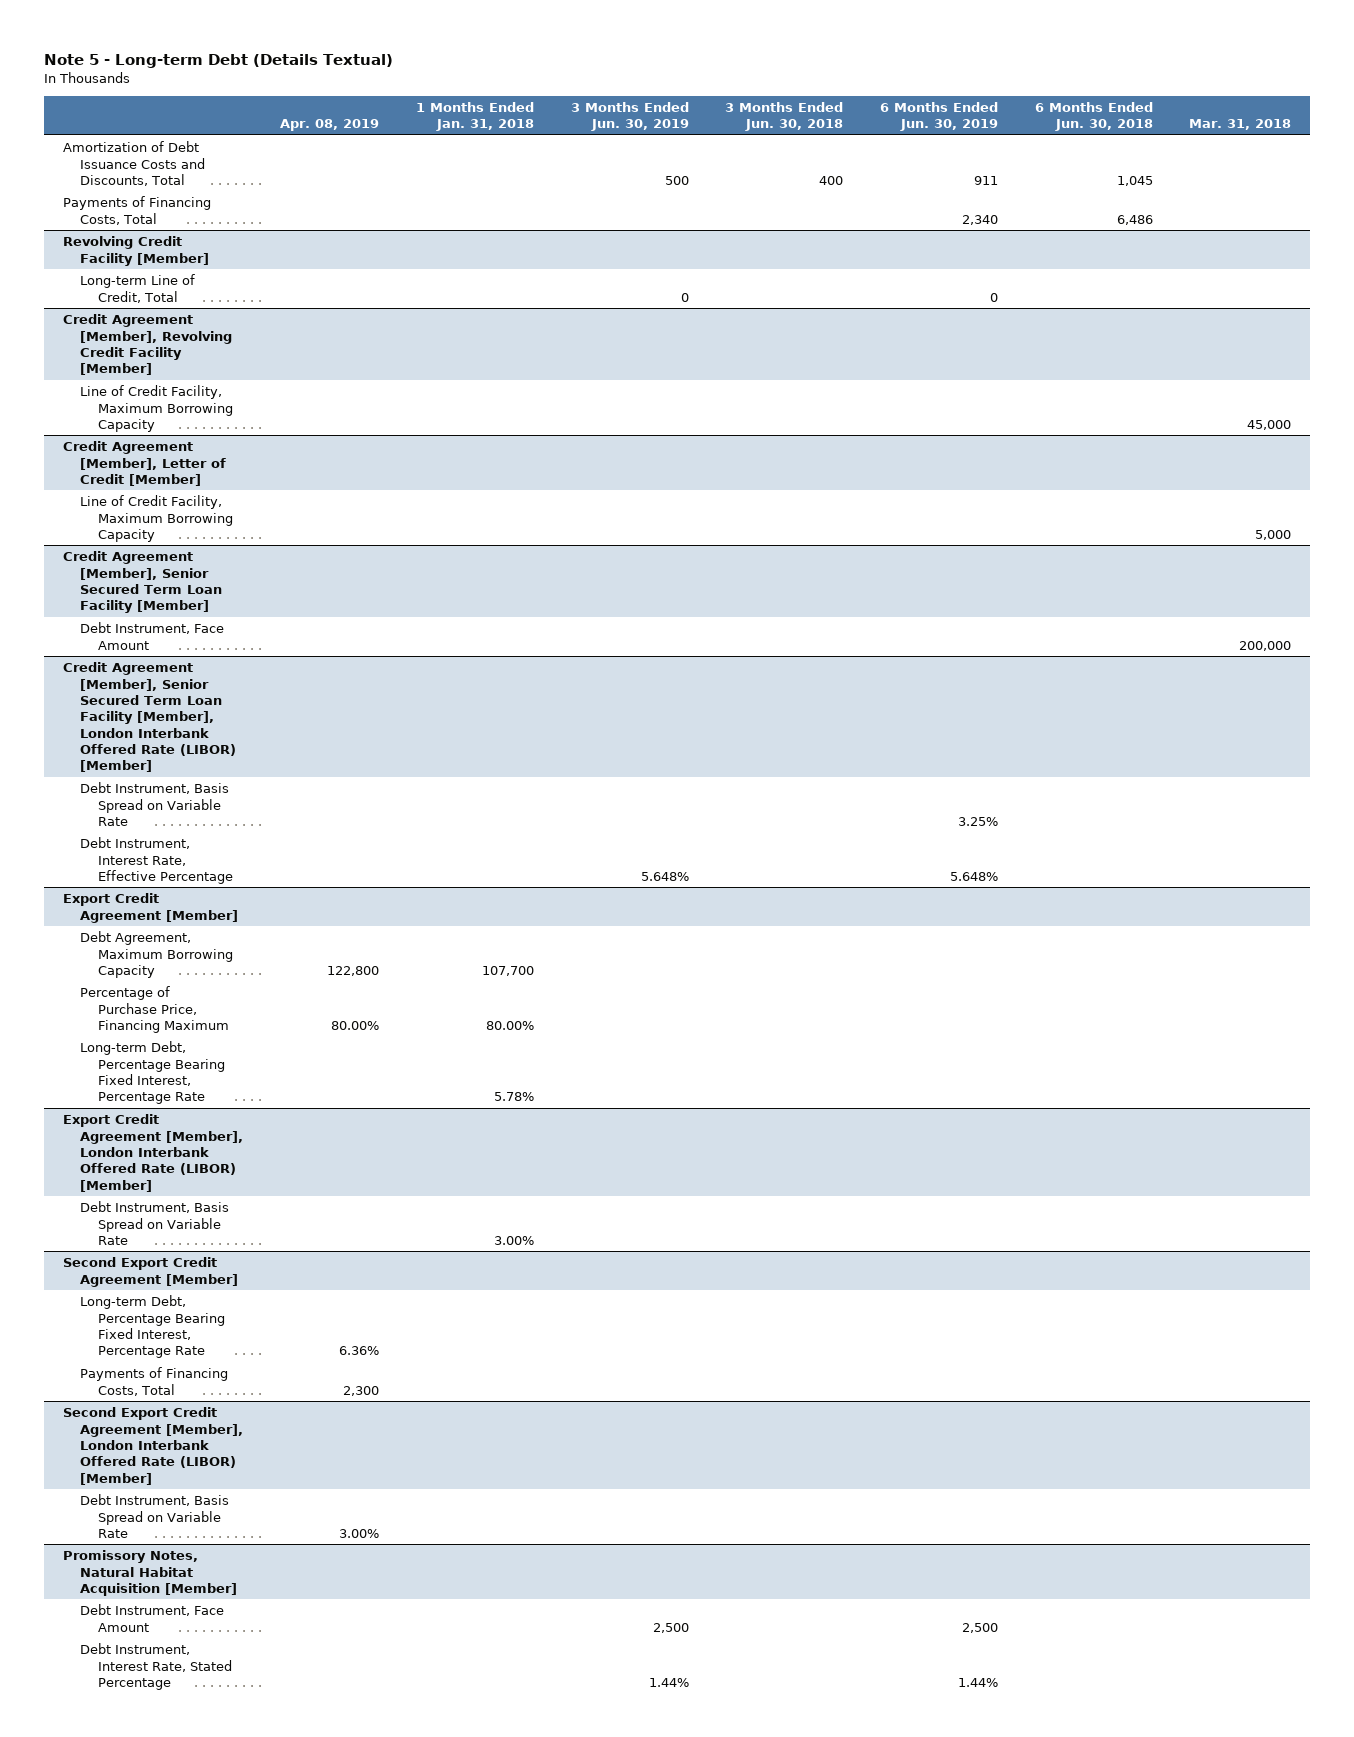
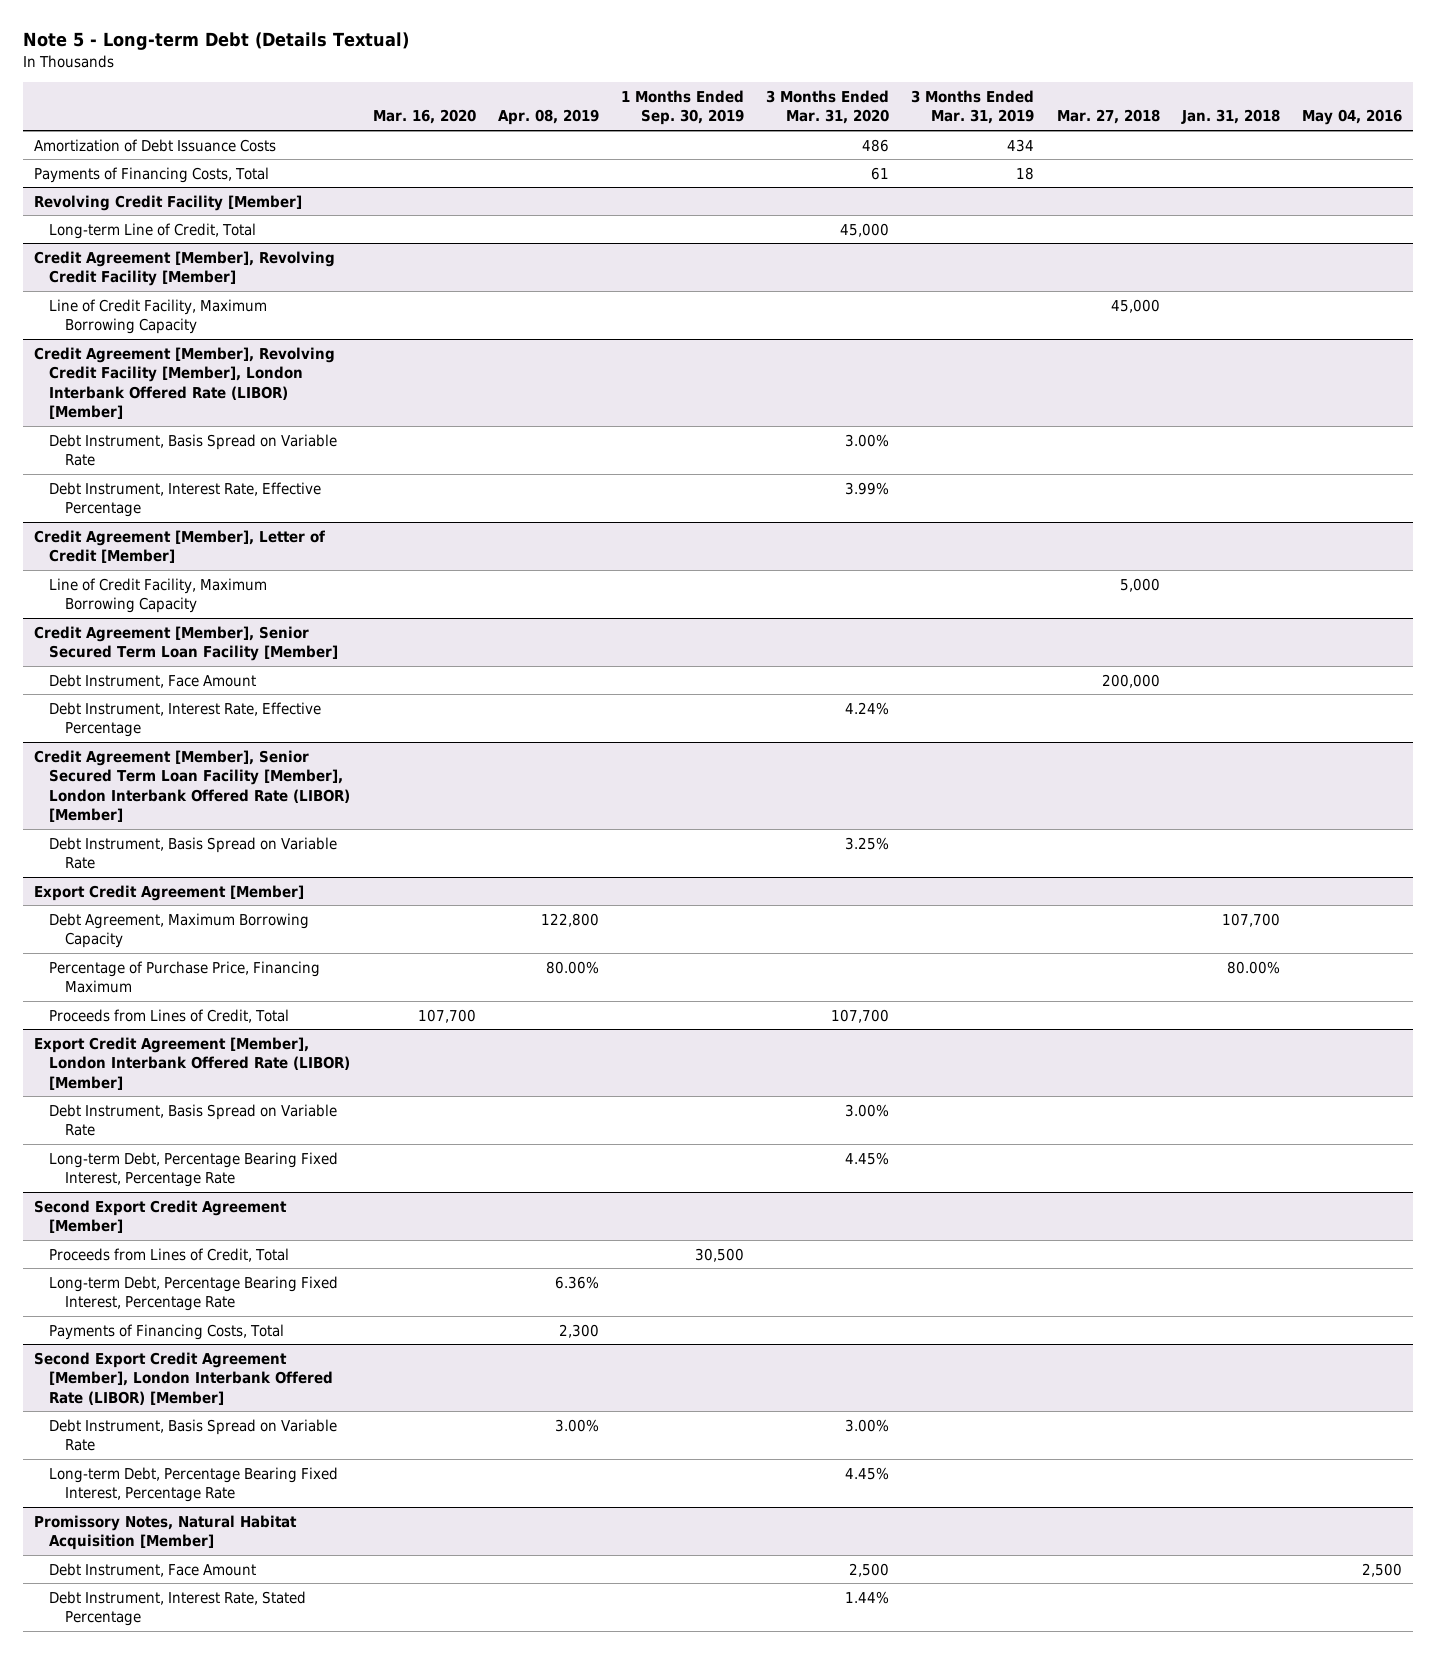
[415,102,534,132] 1 Months Ended Jan. 31, 2018 -> none
[570,102,689,132] 3 Months Ended Jun. 30, 2019 -> none
[725,102,844,132] 3 Months Ended Jun. 30, 2018 -> none
[879,102,998,132] 6 Months Ended Jun. 30, 2019 -> none
[1034,102,1153,132] 6 Months Ended Jun. 30, 2018 -> none
[1189,119,1292,131] Mar. 31, 2018 -> none
none -> [372,109,476,125] Mar. 16, 2020
none -> [620,89,744,126] 1 Months Ended Sep. 30, 2019
none -> [766,89,890,125] 3 Months Ended Mar. 31, 2020
none -> [911,89,1035,125] 3 Months Ended Mar. 31, 2019
none -> [1056,109,1160,125] Mar. 27, 2018
none -> [1180,109,1280,125] Jan. 31, 2018
none -> [1302,109,1403,126] May 04, 2016
[62,141,206,186] Amortization of Debt Issuance Costs and Discounts, Total -> [34,138,277,152] Amortization of Debt Issuance Costs
none -> [34,346,336,420] Credit Agreement [Member], Revolving Credit Facility [Member], London Interbank Offered Rate (LIBOR) [Member]
none -> [49,433,338,467] Debt Instrument, Basis Spread on Variable Rate
none -> [49,481,322,518] Debt Instrument, Interest Rate, Effective Percentage
none -> [49,701,322,738] Debt Instrument, Interest Rate, Effective Percentage
[80,837,234,884] Debt Instrument, Interest Rate, Effective Percentage -> none
[80,1041,226,1105] Long-term Debt, Percentage Bearing Fixed Interest, Percentage Rate -> none
none -> [49,1008,290,1023] Proceeds from Lines of Credit, Total
none -> [49,1151,339,1188] Long-term Debt, Percentage Bearing Fixed Interest, Percentage Rate
none -> [49,1247,290,1262] Proceeds from Lines of Credit, Total
none -> [49,1466,339,1503] Long-term Debt, Percentage Bearing Fixed Interest, Percentage Rate

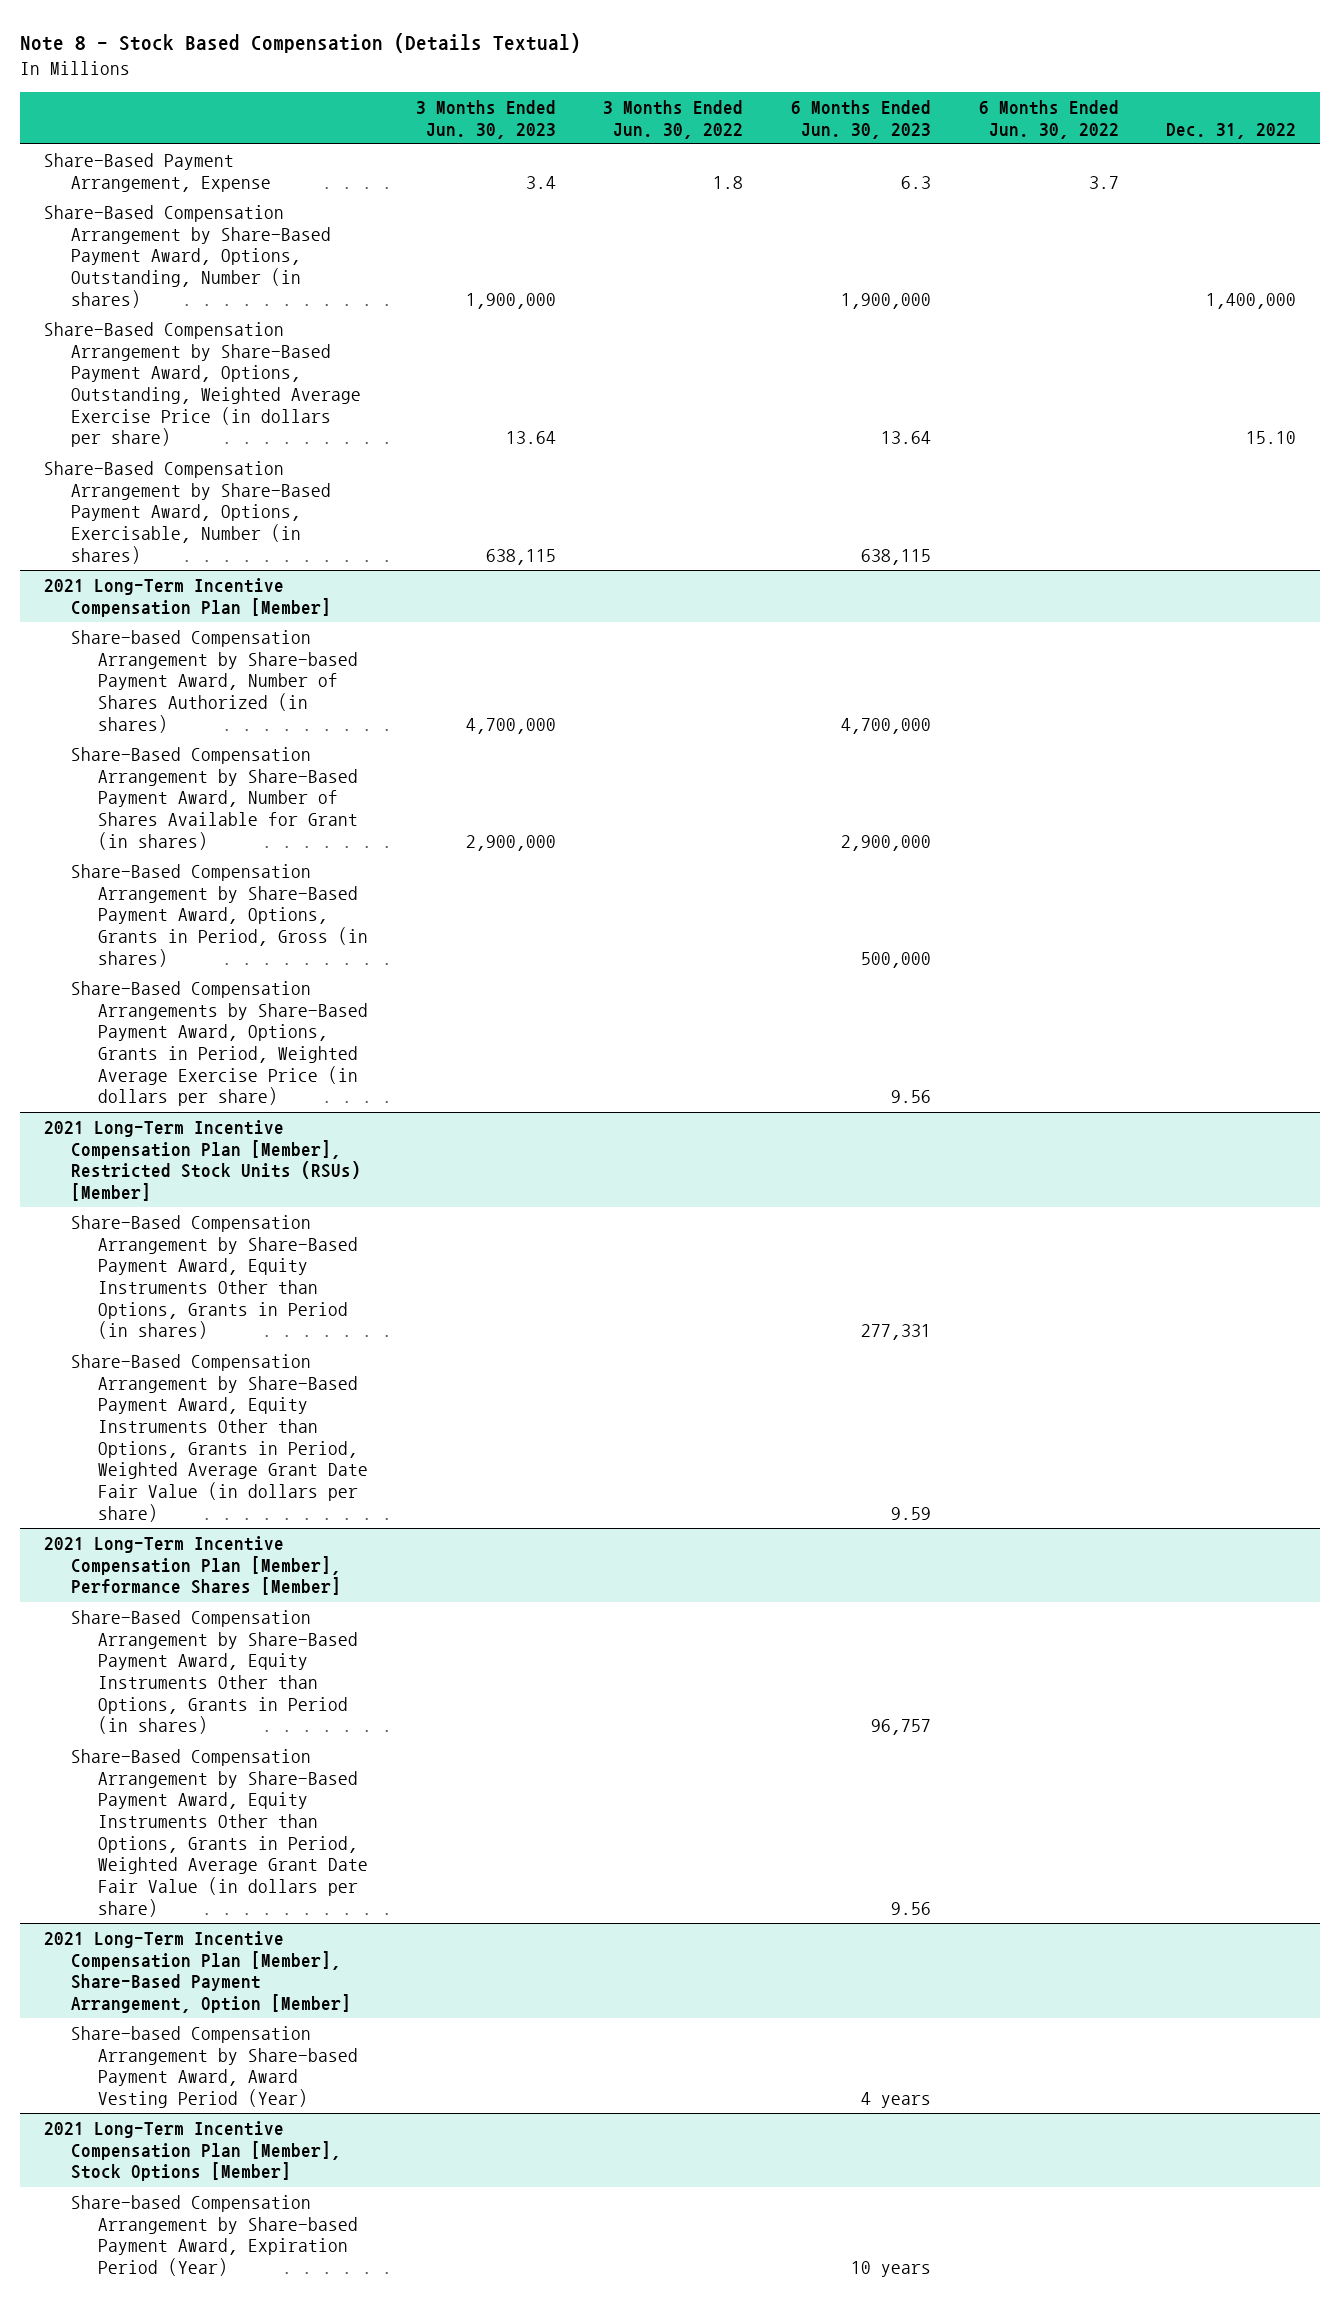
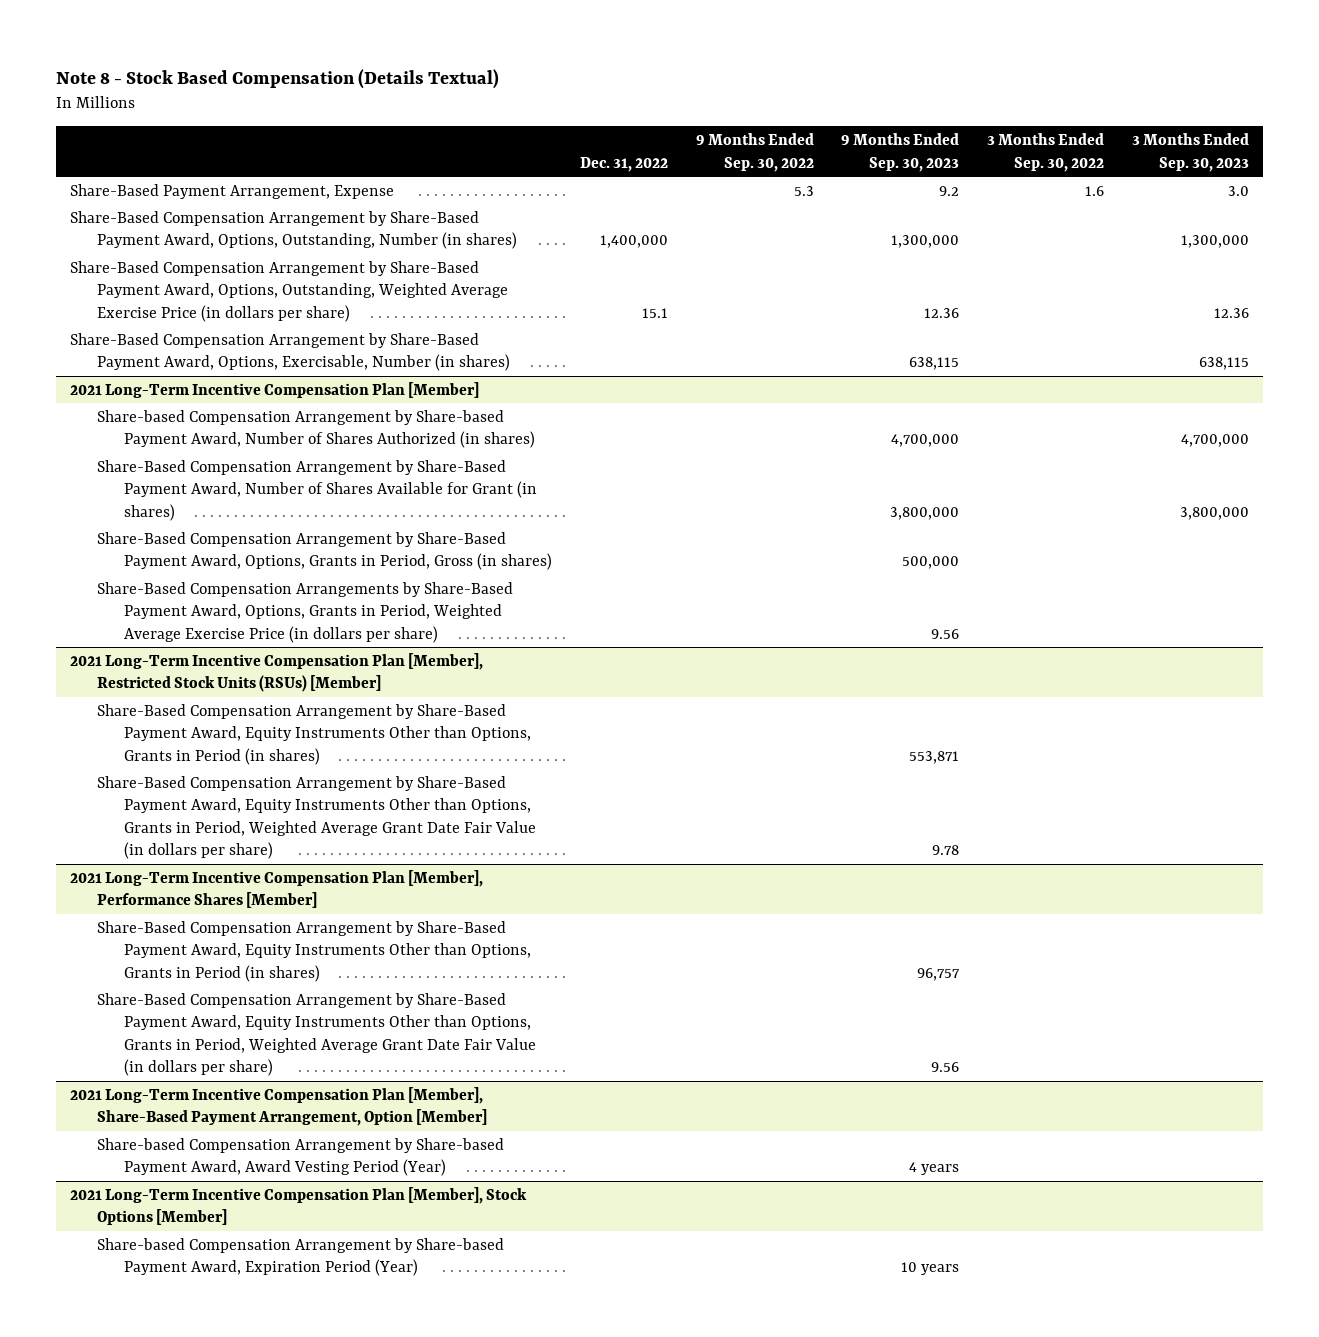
[415,100,556,139] 3 Months Ended Jun. 30, 2023 -> none
[603,100,744,139] 3 Months Ended Jun. 30, 2022 -> none
[791,100,932,139] 6 Months Ended Jun. 30, 2023 -> none
[978,100,1119,139] 6 Months Ended Jun. 30, 2022 -> none
none -> [695,133,814,172] 9 Months Ended Sep. 30, 2022
none -> [841,133,960,172] 9 Months Ended Sep. 30, 2023
none -> [987,133,1105,172] 3 Months Ended Sep. 30, 2022
none -> [1132,133,1250,172] 3 Months Ended Sep. 30, 2023
[1246,431,1297,445] 15.10 -> [641,307,668,318] 15.1

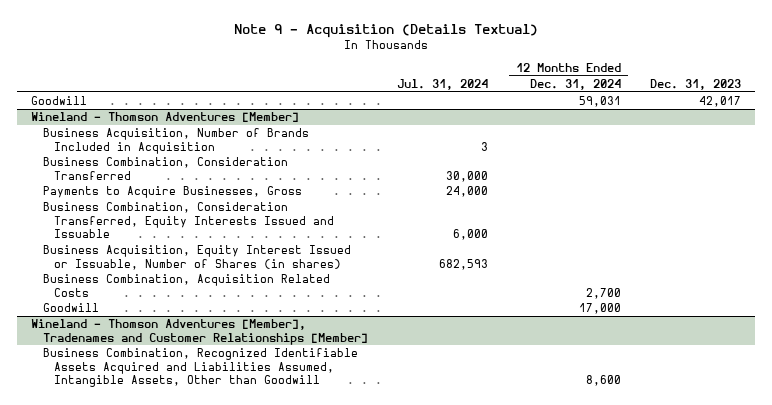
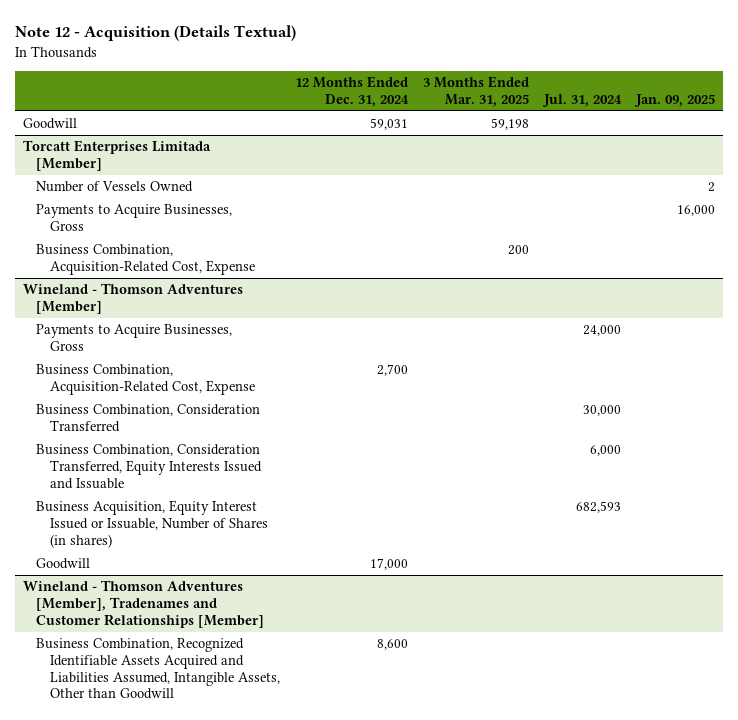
[234,24,539,39] Note 9 - Acquisition (Details Textual) -> [15,25,297,42] Note 12 - Acquisition (Details Textual)
[649,79,741,91] Dec. 31, 2023 -> none
none -> [423,76,530,108] 3 Months Ended Mar. 31, 2025
none -> [634,94,716,108] Jan. 09, 2025
none -> [22,140,211,171] Torcatt Enterprises Limitada [Member]
none -> [36,181,194,193] Number of Vessels Owned
none -> [36,204,233,231] Payments to Acquire Businesses, Gross
none -> [36,244,256,275] Business Combination, Acquisition-Related Cost, Expense
[42,128,309,154] Business Acquisition, Number of Brands Included in Acquisition -> none
none -> [36,364,256,395] Business Combination, Acquisition-Related Cost, Expense
[42,157,288,180] Business Combination, Consideration Transferred -> [36,404,261,432] Business Combination, Consideration Transferred
[42,274,330,297] Business Combination, Acquisition Related Costs -> none

